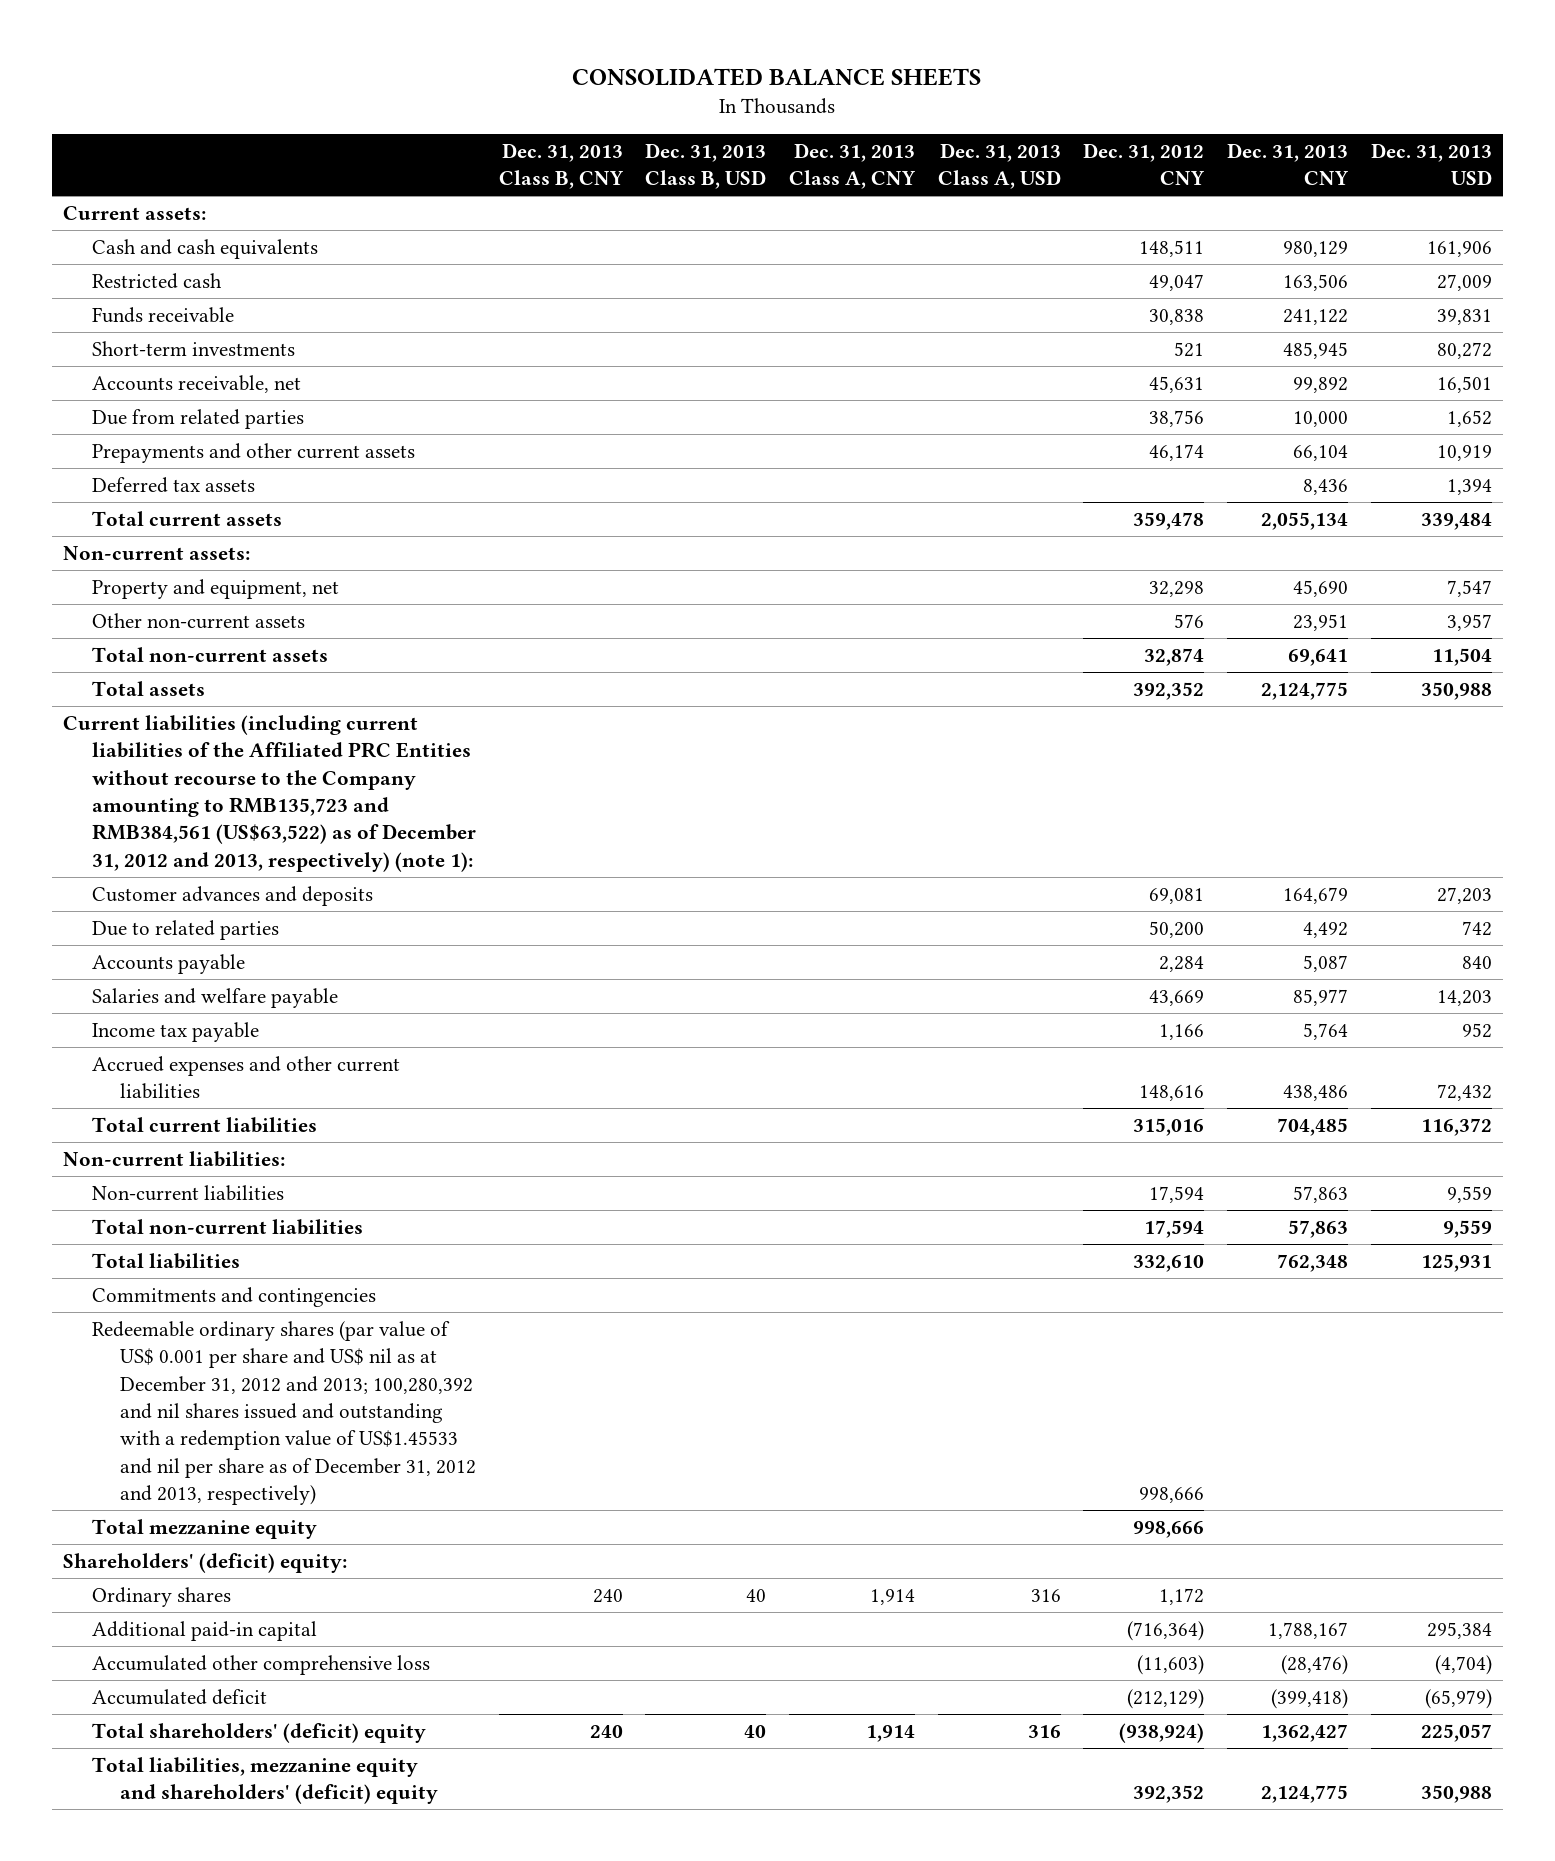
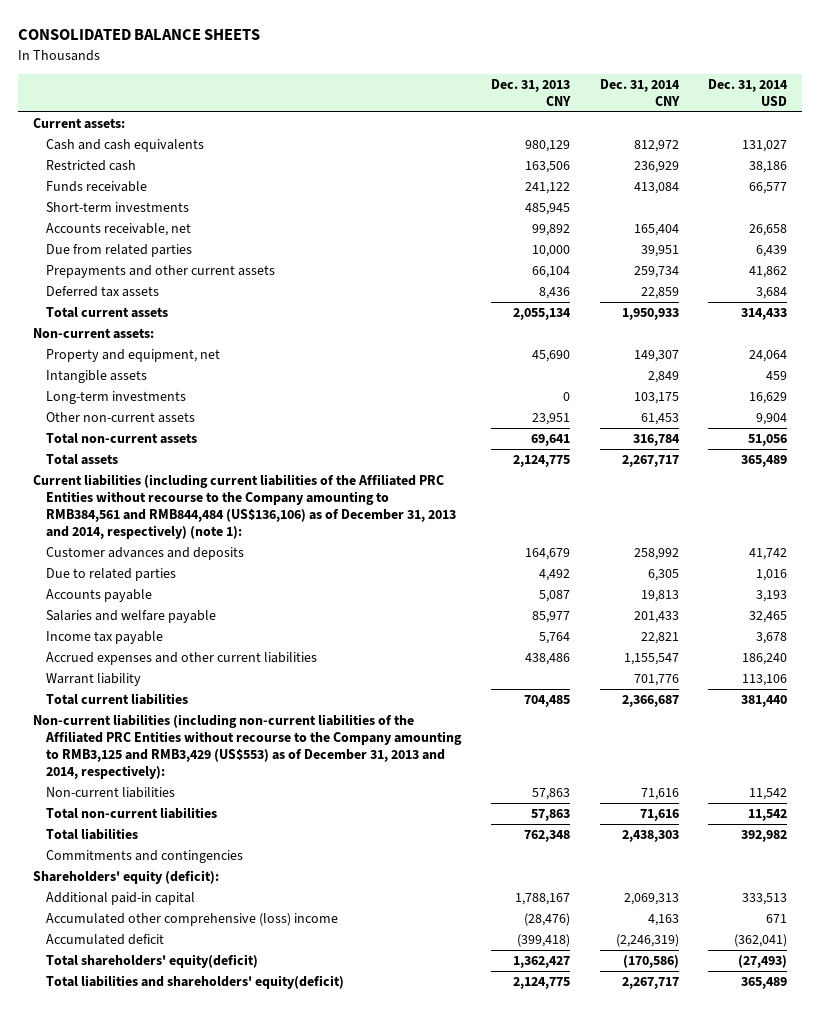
[498,143,624,190] Dec. 31, 2013 Class B, CNY -> none
[645,143,767,190] Dec. 31, 2013 Class B, USD -> none
[789,143,917,190] Dec. 31, 2013 Class A, CNY -> none
[937,143,1061,190] Dec. 31, 2013 Class A, USD -> none
[1083,143,1206,186] Dec. 31, 2012 CNY -> none
[1370,143,1492,186] Dec. 31, 2013 USD -> none
none -> [599,78,680,107] Dec. 31, 2014 CNY
none -> [708,78,789,107] Dec. 31, 2014 USD
none -> [45,370,147,384] Intangible assets
none -> [45,391,186,405] Long-term investments
[63,714,476,872] Current liabilities (including current liabilities of the Affiliated PRC Entities without recourse to the Company amounting to RMB135,723 and RMB384,561 (US$63,522) as of December 31, 2012 and 2013, respectively) (note 1): -> [33,474,456,540] Current liabilities (including current liabilities of the Affiliated PRC Entities without recourse to the Company amounting to RMB384,561 and RMB844,484 (US$136,106) as of December 31, 2013 and 2014, respectively) (note 1):
none -> [45,673,141,687] Warrant liability
[63,1150,286,1167] Non-current liabilities: -> [33,714,462,780] Non-current liabilities (including non-current liabilities of the Affiliated PRC Entities without recourse to the Company amounting to RMB3,125 and RMB3,429 (US$553) as of December 31, 2013 and 2014, respectively):
[91,1320,477,1506] Redeemable ordinary shares (par value of US$ 0.001 per share and US$ nil as at December 31, 2012 and 2013; 100,280,392 and nil shares issued and outstanding with a redemption value of US$1.45533 and nil per share as of December 31, 2012 and 2013, respectively) -> none
[91,1518,317,1539] Total mezzanine equity -> none
[91,1586,231,1607] Ordinary shares -> none
[63,1552,348,1573] Shareholders' (deficit) equity: -> [33,870,220,885] Shareholders' equity (deficit):
[91,1654,430,1675] Accumulated other comprehensive loss -> [45,913,338,927] Accumulated other comprehensive (loss) income
[91,1722,426,1743] Total shareholders' (deficit) equity -> [45,954,258,969] Total shareholders' equity(deficit)
[91,1756,439,1805] Total liabilities, mezzanine equity and shareholders' (deficit) equity -> [45,975,344,990] Total liabilities and shareholders' equity(deficit)

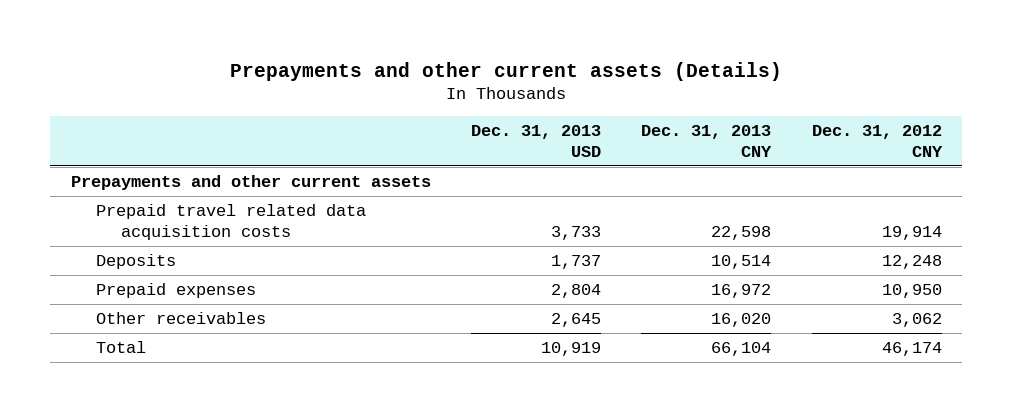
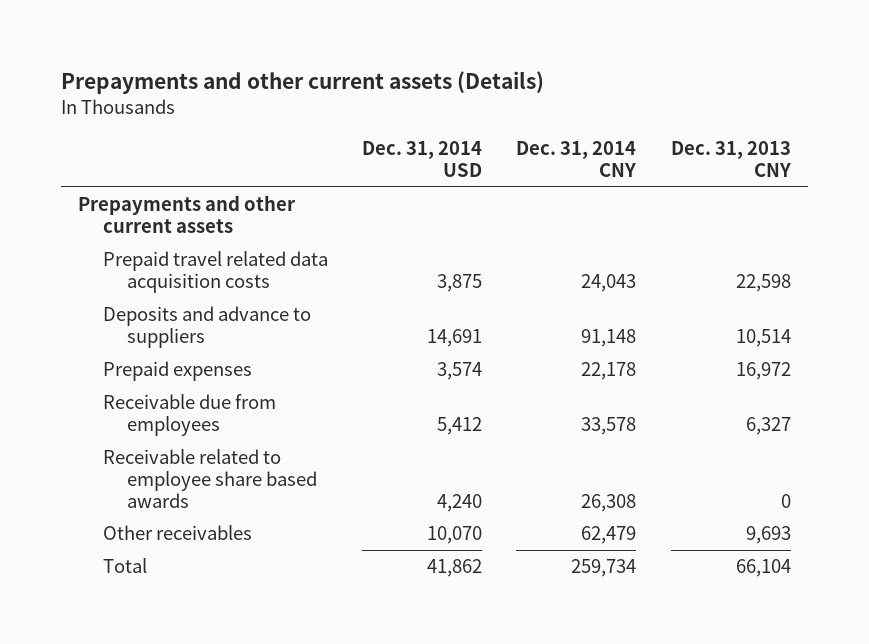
[471,124,602,157] Dec. 31, 2013 USD -> none
[811,124,943,157] Dec. 31, 2012 CNY -> none
none -> [362,141,483,178] Dec. 31, 2014 USD
none -> [516,141,637,178] Dec. 31, 2014 CNY
[95,253,176,269] Deposits -> [102,306,311,348] Deposits and advance to suppliers
none -> [102,394,276,436] Receivable due from employees
none -> [102,449,318,508] Receivable related to employee share based awards
[711,312,772,327] 16,020 -> [745,526,791,545] 9,693

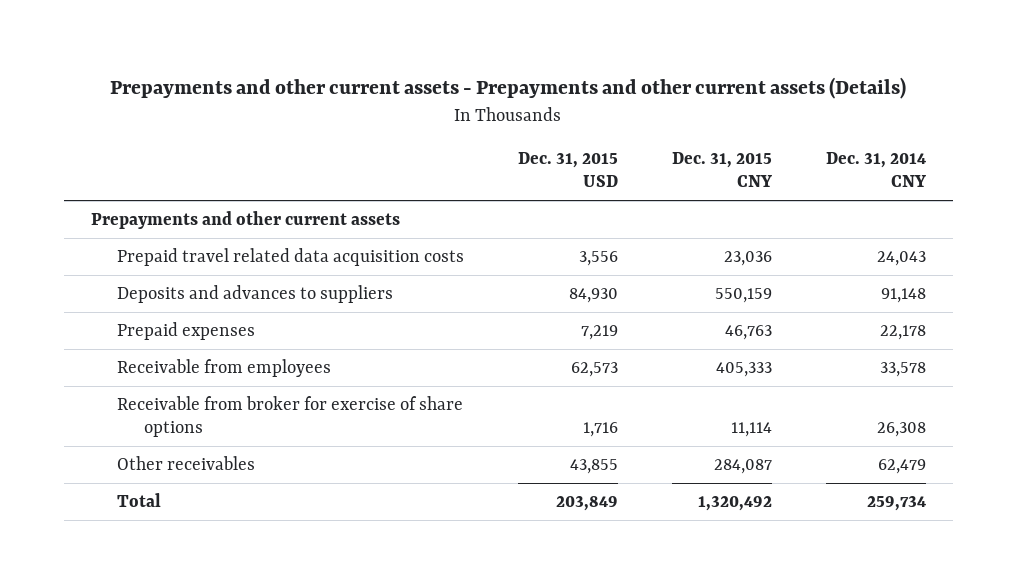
[60,71,544,95] Prepayments and other current assets (Details) -> [110,77,907,100] Prepayments and other current assets - Prepayments and other current assets (Details)
[362,141,483,178] Dec. 31, 2014 USD -> none
[670,141,791,178] Dec. 31, 2013 CNY -> none
none -> [518,152,619,188] Dec. 31, 2015 USD
none -> [671,152,772,188] Dec. 31, 2015 CNY
[102,306,311,348] Deposits and advance to suppliers -> [117,284,394,303] Deposits and advances to suppliers
[102,394,276,436] Receivable due from employees -> [117,358,332,377] Receivable from employees
[102,449,318,508] Receivable related to employee share based awards -> [117,395,464,437] Receivable from broker for exercise of share options

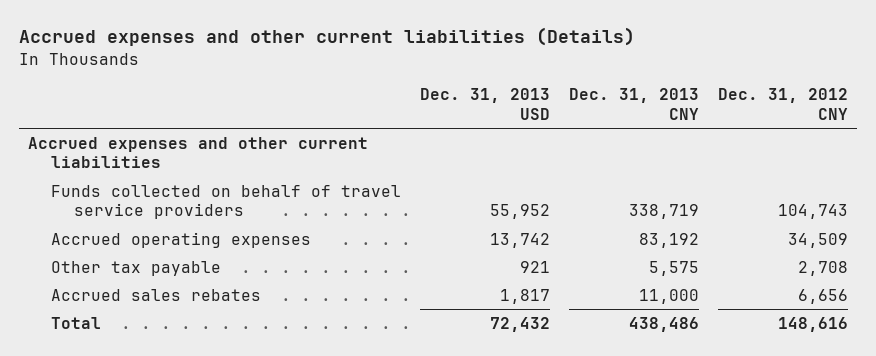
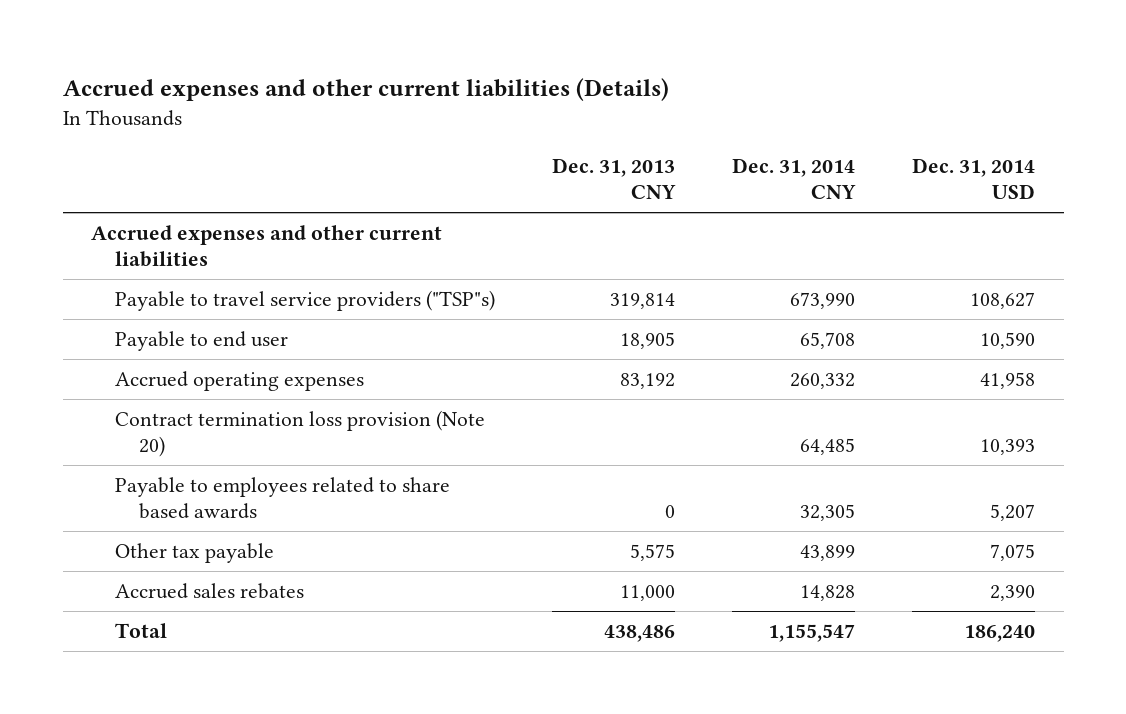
[420,88,551,120] Dec. 31, 2013 USD -> none
[717,88,848,120] Dec. 31, 2012 CNY -> none
none -> [732,157,857,200] Dec. 31, 2014 CNY
none -> [912,157,1036,200] Dec. 31, 2014 USD
[51,184,402,220] Funds collected on behalf of travel service providers -> [114,289,495,311] Payable to travel service providers ("TSP"s)
[628,204,699,220] 338,719 -> [610,292,676,309] 319,814
none -> [114,330,288,351] Payable to end user
none -> [114,409,485,458] Contract termination loss provision (Note 20)
none -> [114,476,450,520] Payable to employees related to share based awards

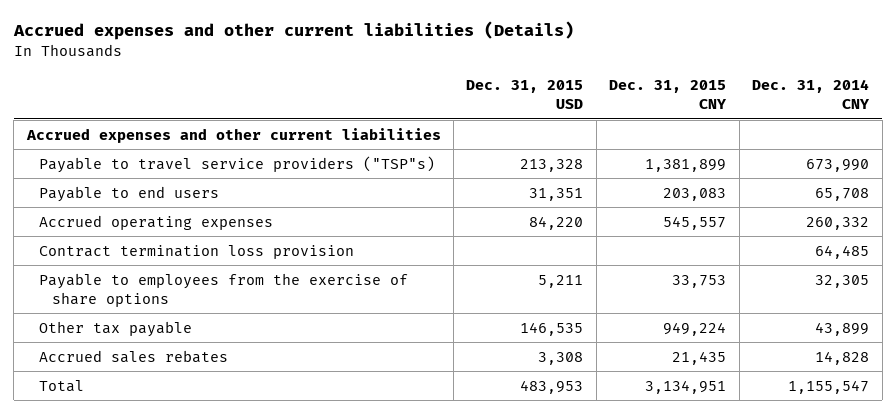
[552,157,677,200] Dec. 31, 2013 CNY -> none
[912,157,1036,200] Dec. 31, 2014 USD -> none
none -> [466,80,584,110] Dec. 31, 2015 USD
none -> [609,80,728,110] Dec. 31, 2015 CNY
[114,330,288,351] Payable to end user -> [39,185,220,202] Payable to end users
[114,409,485,458] Contract termination loss provision (Note 20) -> [39,244,355,259] Contract termination loss provision
[114,476,450,520] Payable to employees related to share based awards -> [39,272,409,307] Payable to employees from the exercise of share options

